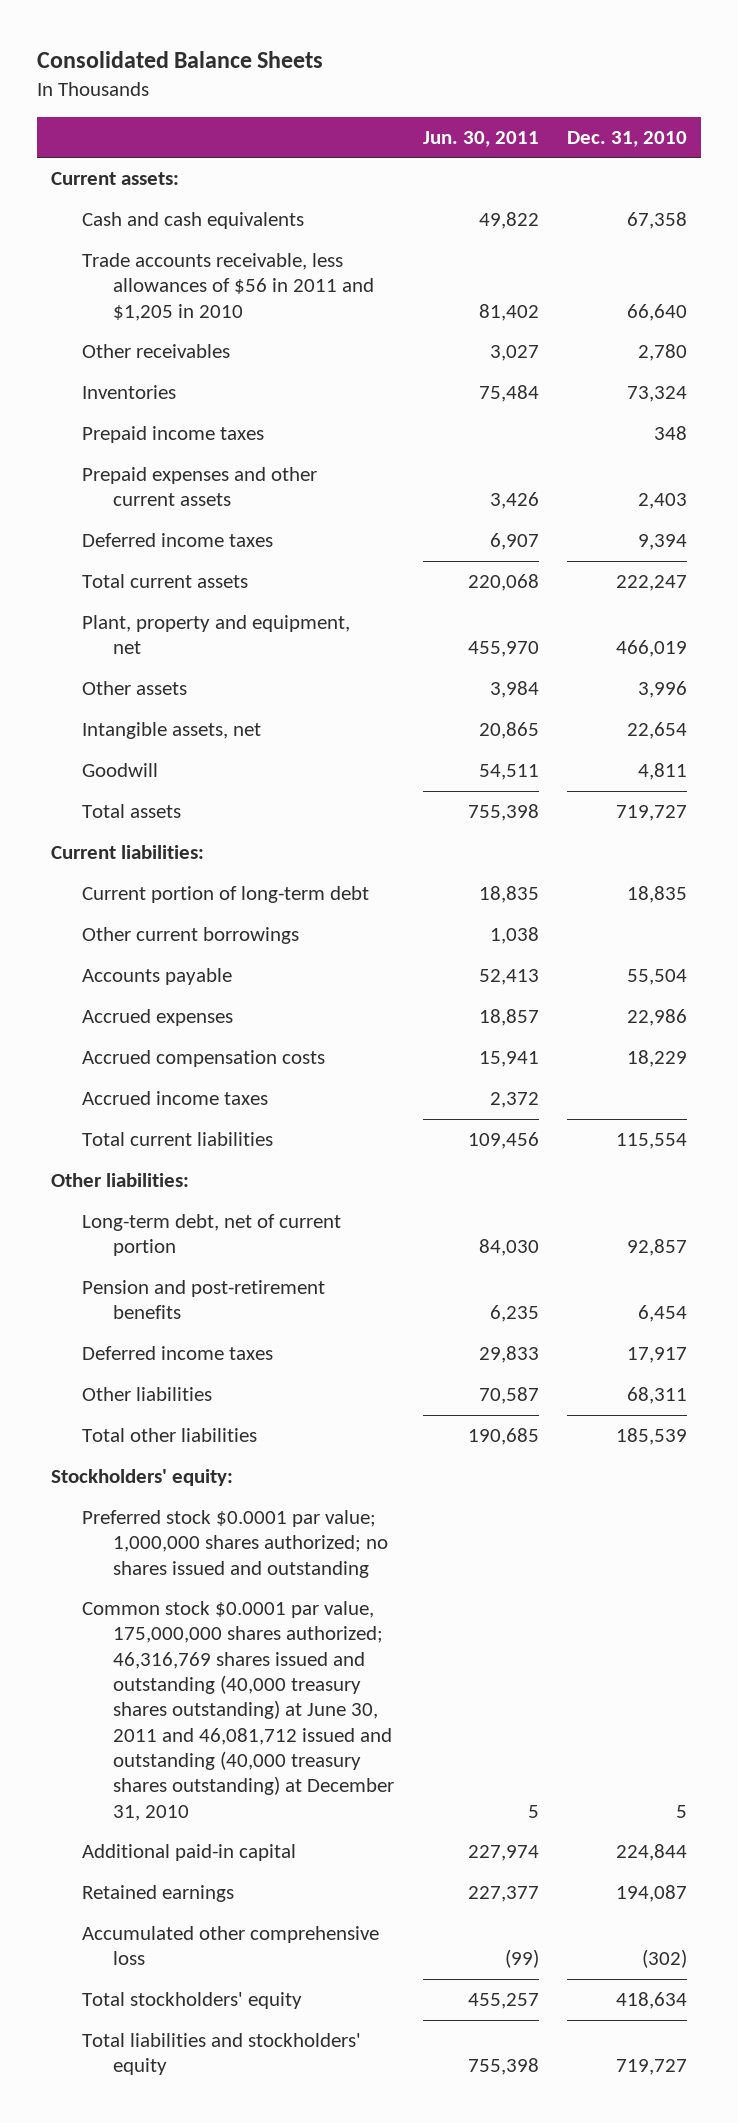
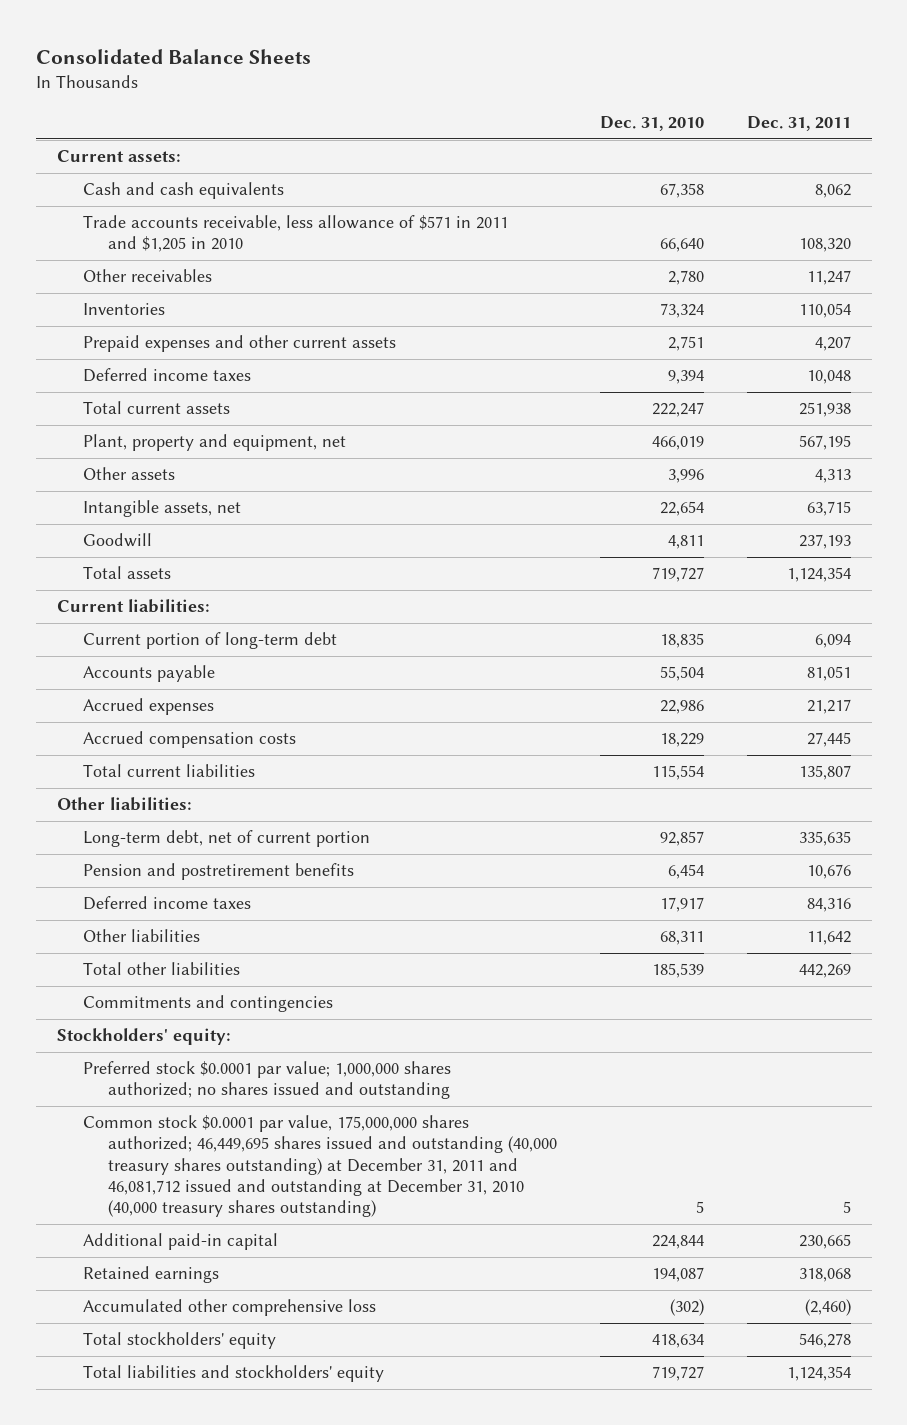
[422,130,539,147] Jun. 30, 2011 -> none
none -> [746,116,851,132] Dec. 31, 2011
[81,252,375,321] Trade accounts receivable, less allowances of $56 in 2011 and $1,205 in 2010 -> [82,215,508,253] Trade accounts receivable, less allowance of $571 in 2011 and $1,205 in 2010
[81,425,264,443] Prepaid income taxes -> none
[637,493,687,510] 2,403 -> [667,336,704,352] 2,751
[81,926,299,944] Other current borrowings -> none
[81,1090,268,1105] Accrued income taxes -> none
[81,1279,325,1320] Pension and post-retirement benefits -> [82,863,354,881] Pension and postretirement benefits
none -> [82,995,333,1013] Commitments and contingencies
[81,1600,395,1821] Common stock $0.0001 par value, 175,000,000 shares authorized; 46,316,769 shares issued and outstanding (40,000 treasury shares outstanding) at June 30, 2011 and 46,081,712 issued and outstanding (40,000 treasury shares outstanding) at December 31, 2010 -> [82,1115,558,1218] Common stock $0.0001 par value, 175,000,000 shares authorized; 46,449,695 shares issued and outstanding (40,000 treasury shares outstanding) at December 31, 2011 and 46,081,712 issued and outstanding at December 31, 2010 (40,000 treasury shares outstanding)

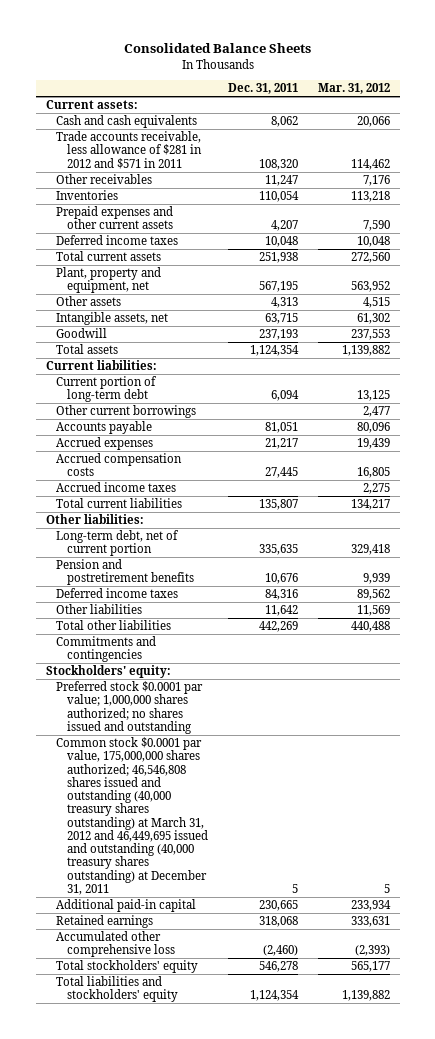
[599,116,704,132] Dec. 31, 2010 -> none
none -> [317,83,390,95] Mar. 31, 2012
[82,215,508,253] Trade accounts receivable, less allowance of $571 in 2011 and $1,205 in 2010 -> [56,131,203,169] Trade accounts receivable, less allowance of $281 in 2012 and $571 in 2011
none -> [56,405,197,419] Other current borrowings
none -> [56,482,177,493] Accrued income taxes
[82,1115,558,1218] Common stock $0.0001 par value, 175,000,000 shares authorized; 46,449,695 shares issued and outstanding (40,000 treasury shares outstanding) at December 31, 2011 and 46,081,712 issued and outstanding at December 31, 2010 (40,000 treasury shares outstanding) -> [56,737,209,895] Common stock $0.0001 par value, 175,000,000 shares authorized; 46,546,808 shares issued and outstanding (40,000 treasury shares outstanding) at March 31, 2012 and 46,449,695 issued and outstanding (40,000 treasury shares outstanding) at December 31, 2011

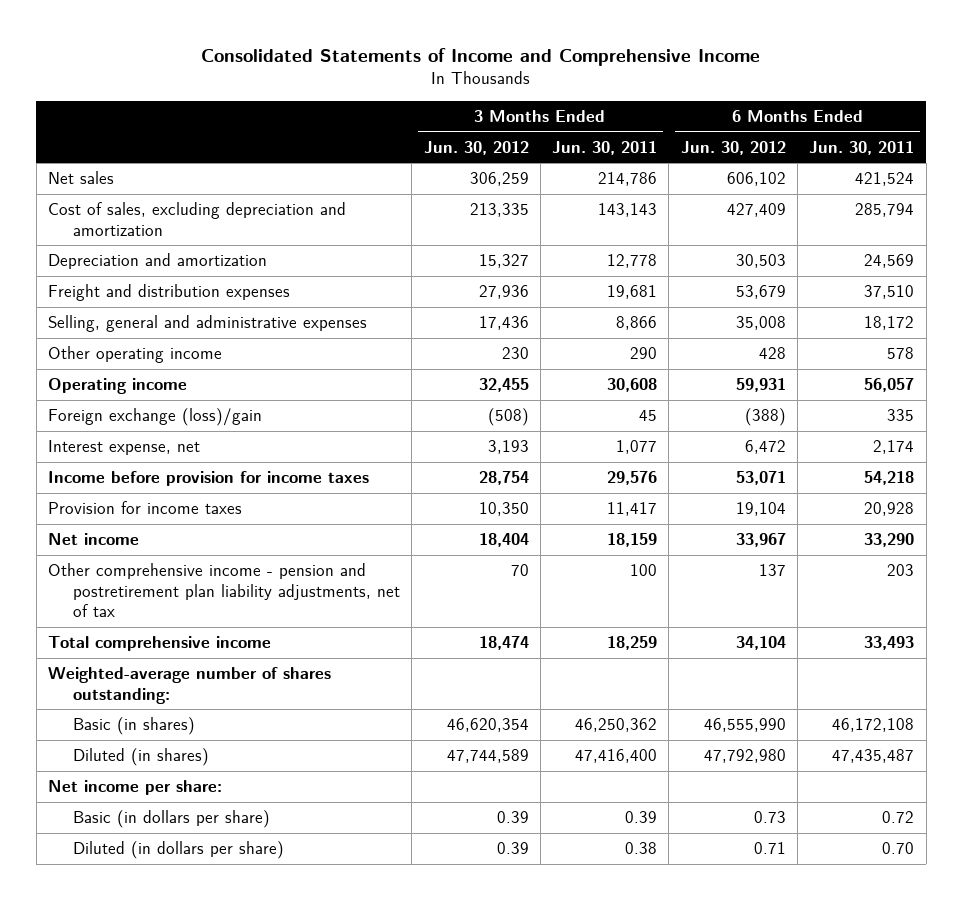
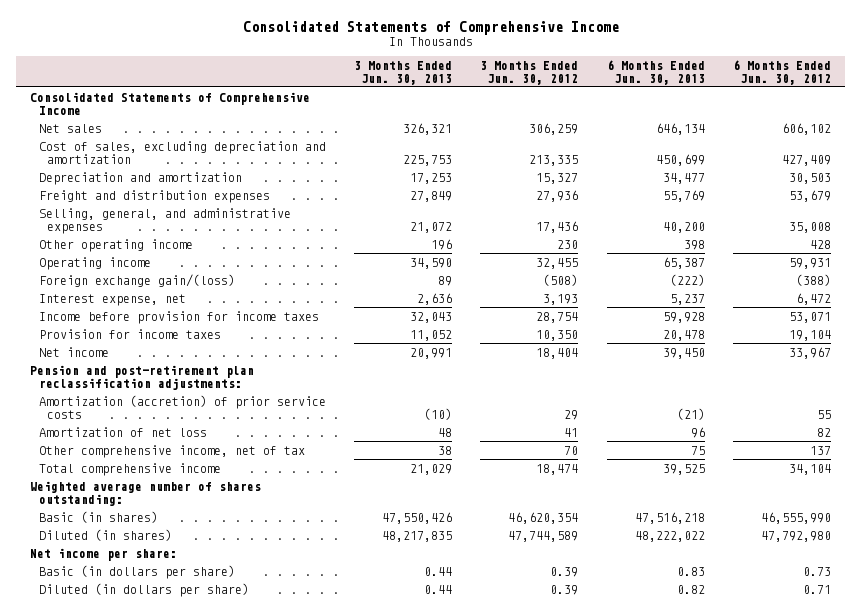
[201,48,761,67] Consolidated Statements of Income and Comprehensive Income -> [242,20,619,35] Consolidated Statements of Comprehensive Income
[552,140,658,155] Jun. 30, 2011 -> none
[809,140,915,155] Jun. 30, 2011 -> none
none -> [354,60,453,85] 3 Months Ended Jun. 30, 2013
none -> [606,59,705,85] 6 Months Ended Jun. 30, 2013
none -> [30,91,311,115] Consolidated Statements of Comprehensive Income
[48,315,368,333] Selling, general and administrative expenses -> [38,207,291,234] Selling, general, and administrative expenses
[48,408,263,427] Foreign exchange (loss)/gain -> [38,273,235,287] Foreign exchange gain/(loss)
none -> [30,364,255,390] Pension and post-retirement plan reclassification adjustments:
none -> [38,394,326,419] Amortization (accretion) of prior service costs
none -> [38,426,207,437] Amortization of net loss
[48,563,401,618] Other comprehensive income - pension and postretirement plan liability adjustments, net of tax -> [38,444,305,458] Other comprehensive income, net of tax
[48,667,332,704] Weighted-average number of shares outstanding: -> [30,480,262,506] Weighted average number of shares outstanding:

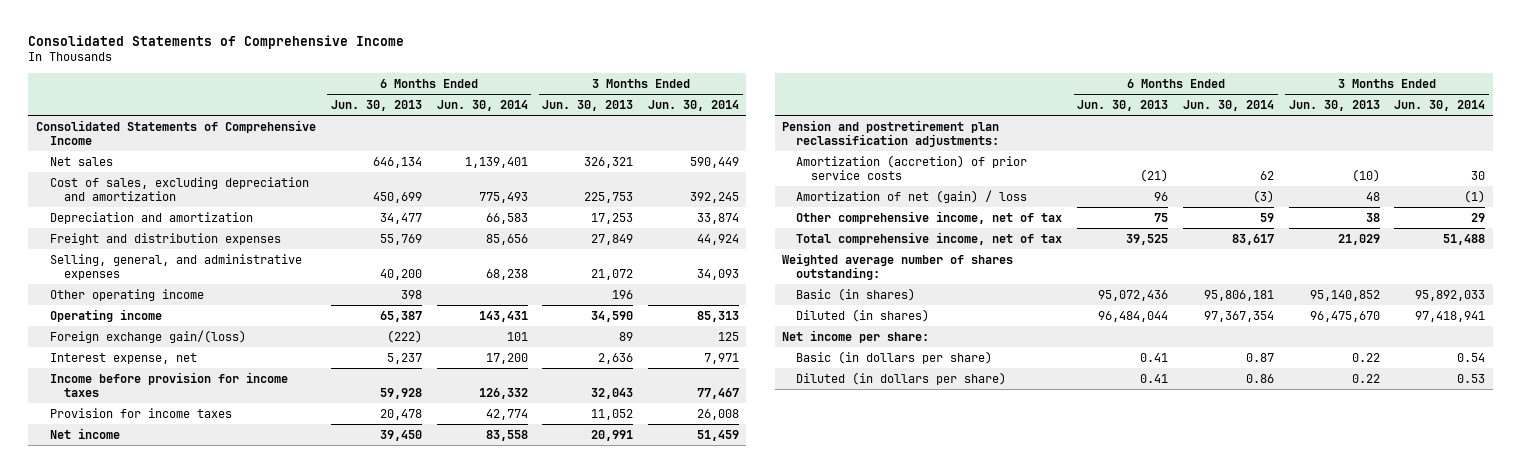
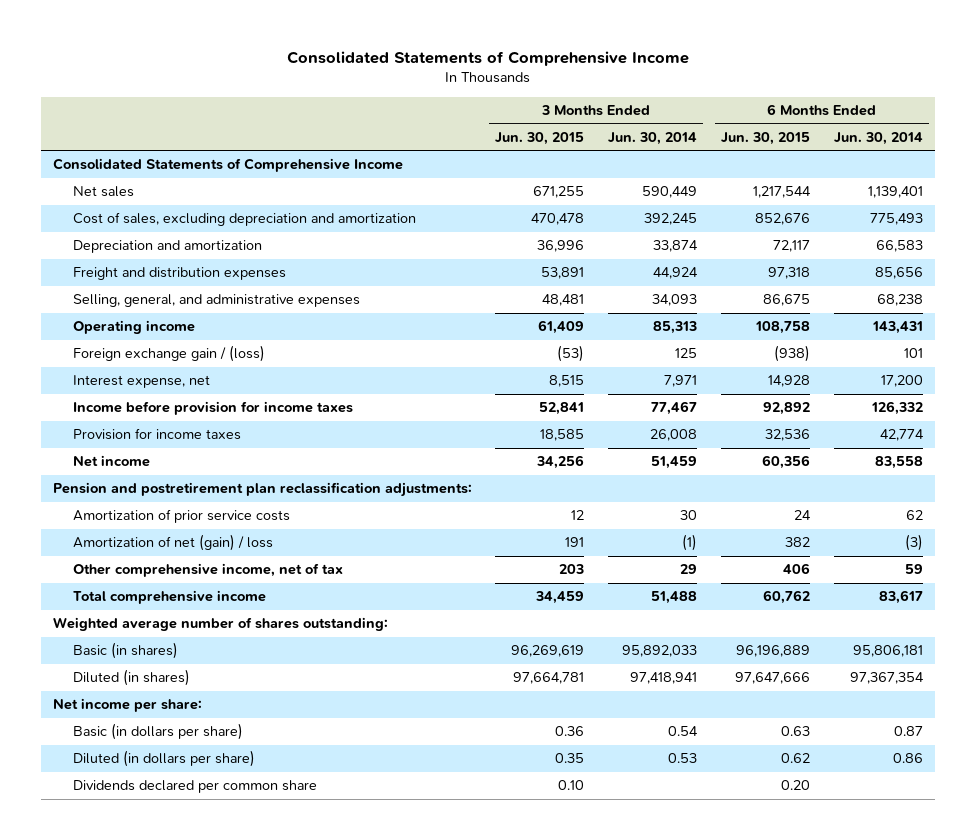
[330,99,422,111] Jun. 30, 2013 -> none
[542,99,634,111] Jun. 30, 2013 -> none
none -> [495,131,585,145] Jun. 30, 2015
none -> [720,131,810,145] Jun. 30, 2015
[50,288,205,301] Other operating income -> none
[50,329,247,343] Foreign exchange gain/(loss) -> [73,345,266,363] Foreign exchange gain / (loss)
[796,154,1028,180] Amortization (accretion) of prior service costs -> [73,509,291,524] Amortization of prior service costs
[796,231,1063,245] Total comprehensive income, net of tax -> [73,590,267,605] Total comprehensive income
none -> [73,780,318,794] Dividends declared per common share

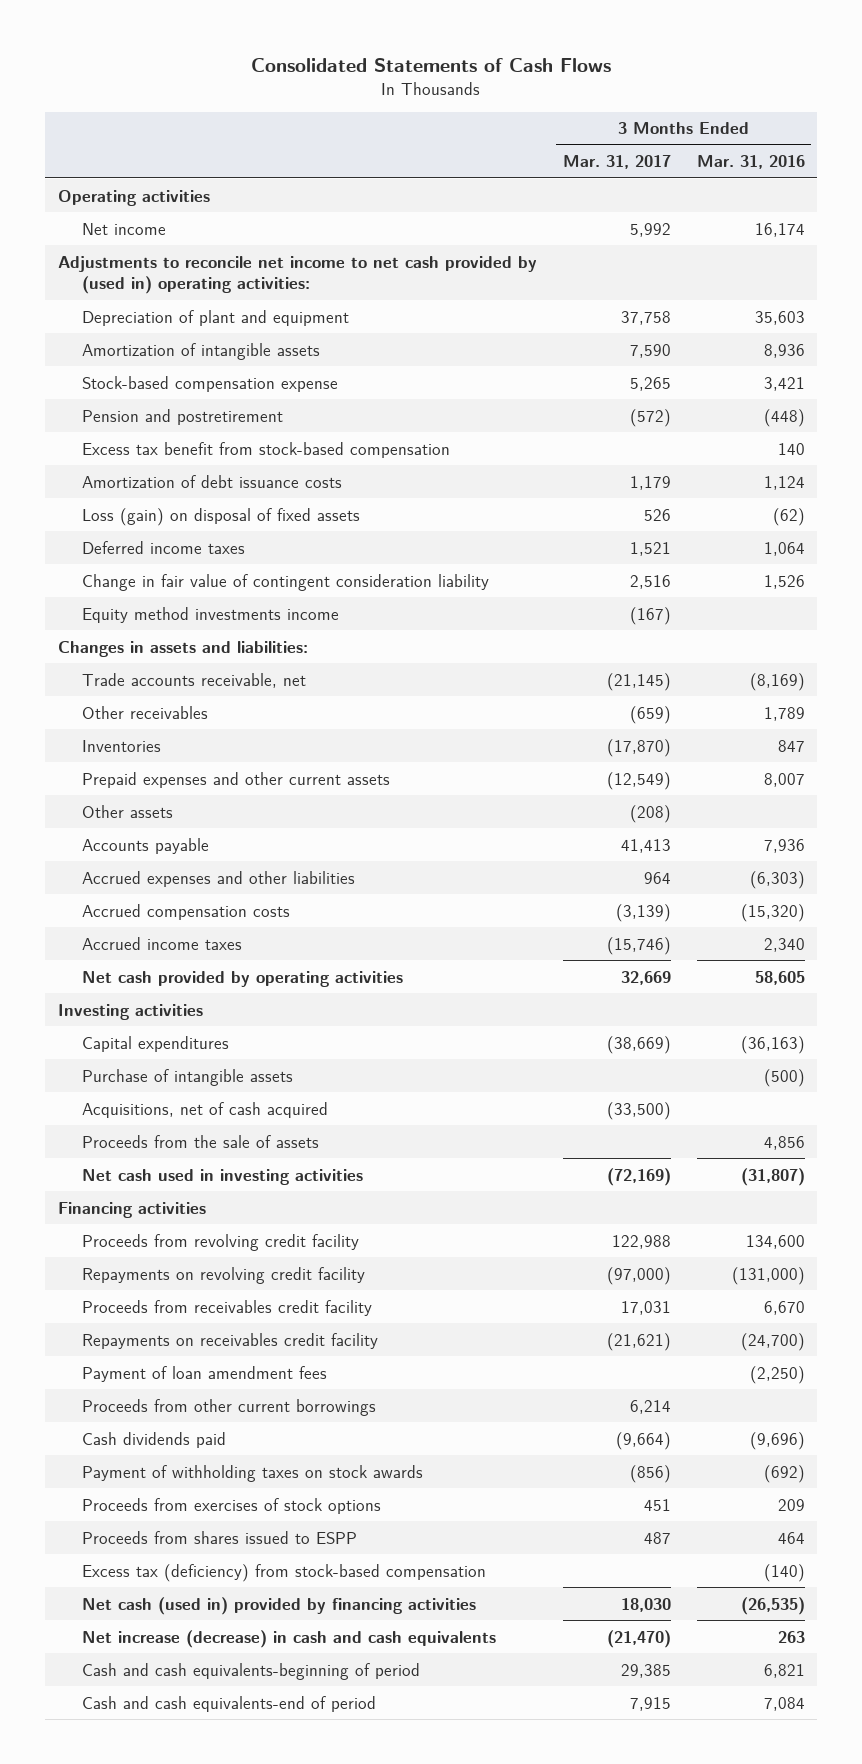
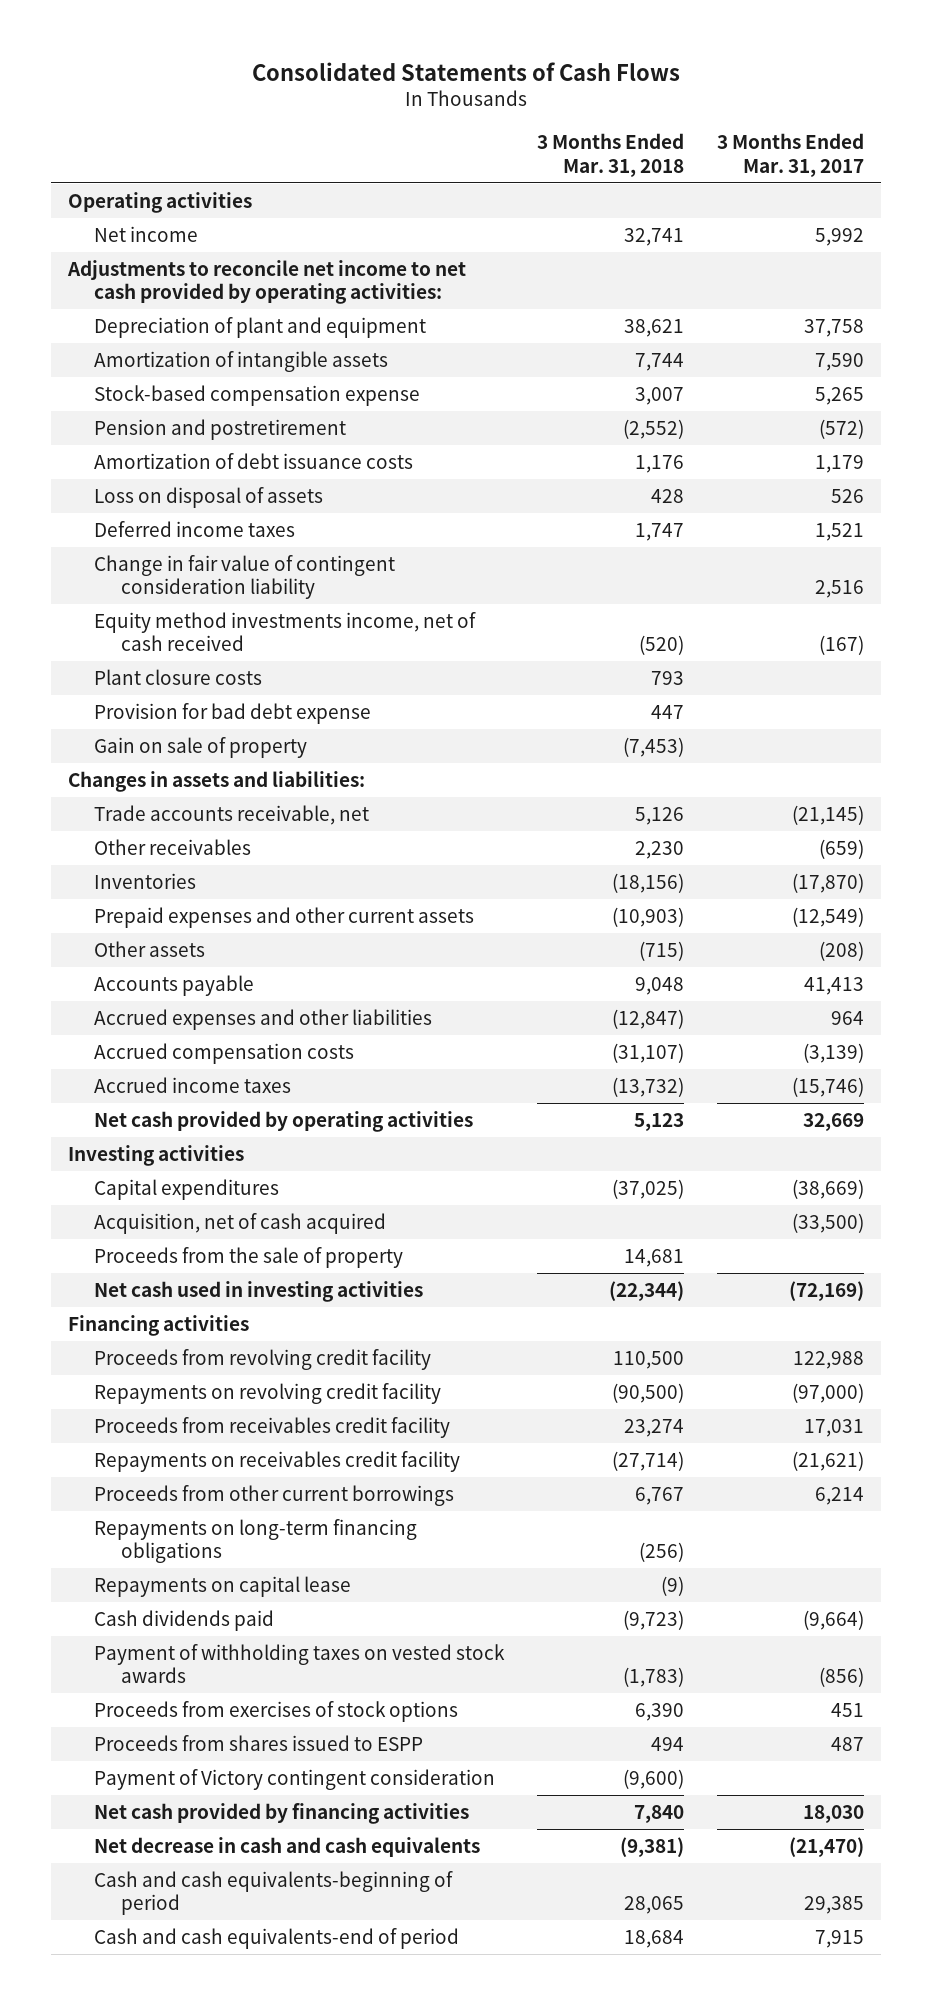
[696,155,805,170] Mar. 31, 2016 -> none
none -> [537,133,685,177] 3 Months Ended Mar. 31, 2018
[57,255,537,295] Adjustments to reconcile net income to net cash provided by (used in) operating activities: -> [66,259,466,305] Adjustments to reconcile net income to net cash provided by operating activities:
[82,441,451,458] Excess tax benefit from stock-based compensation -> none
[82,507,361,526] Loss (gain) on disposal of fixed assets -> [94,486,324,508] Loss on disposal of assets
[82,606,340,623] Equity method investments income -> [94,611,477,652] Equity method investments income, net of cash received
none -> [94,668,263,685] Plant closure costs
none -> [94,702,372,724] Provision for bad debt expense
none -> [94,736,308,758] Gain on sale of property
[82,1068,294,1086] Purchase of intangible assets -> none
[82,1101,329,1118] Acquisitions, net of cash acquired -> [94,1212,387,1234] Acquisition, net of cash acquired
[82,1134,320,1148] Proceeds from the sale of assets -> [94,1246,404,1268] Proceeds from the sale of property
[82,1365,328,1382] Payment of loan amendment fees -> none
none -> [94,1518,418,1564] Repayments on long-term financing obligations
none -> [94,1575,352,1597] Repayments on capital lease
[82,1464,424,1482] Payment of withholding taxes on stock awards -> [94,1643,506,1684] Payment of withholding taxes on vested stock awards
[82,1563,487,1582] Excess tax (deficiency) from stock-based compensation -> none
none -> [94,1768,496,1790] Payment of Victory contingent consideration
[82,1596,477,1615] Net cash (used in) provided by financing activities -> [94,1802,470,1824] Net cash provided by financing activities
[82,1629,497,1648] Net increase (decrease) in cash and cash equivalents -> [94,1836,481,1857] Net decrease in cash and cash equivalents

